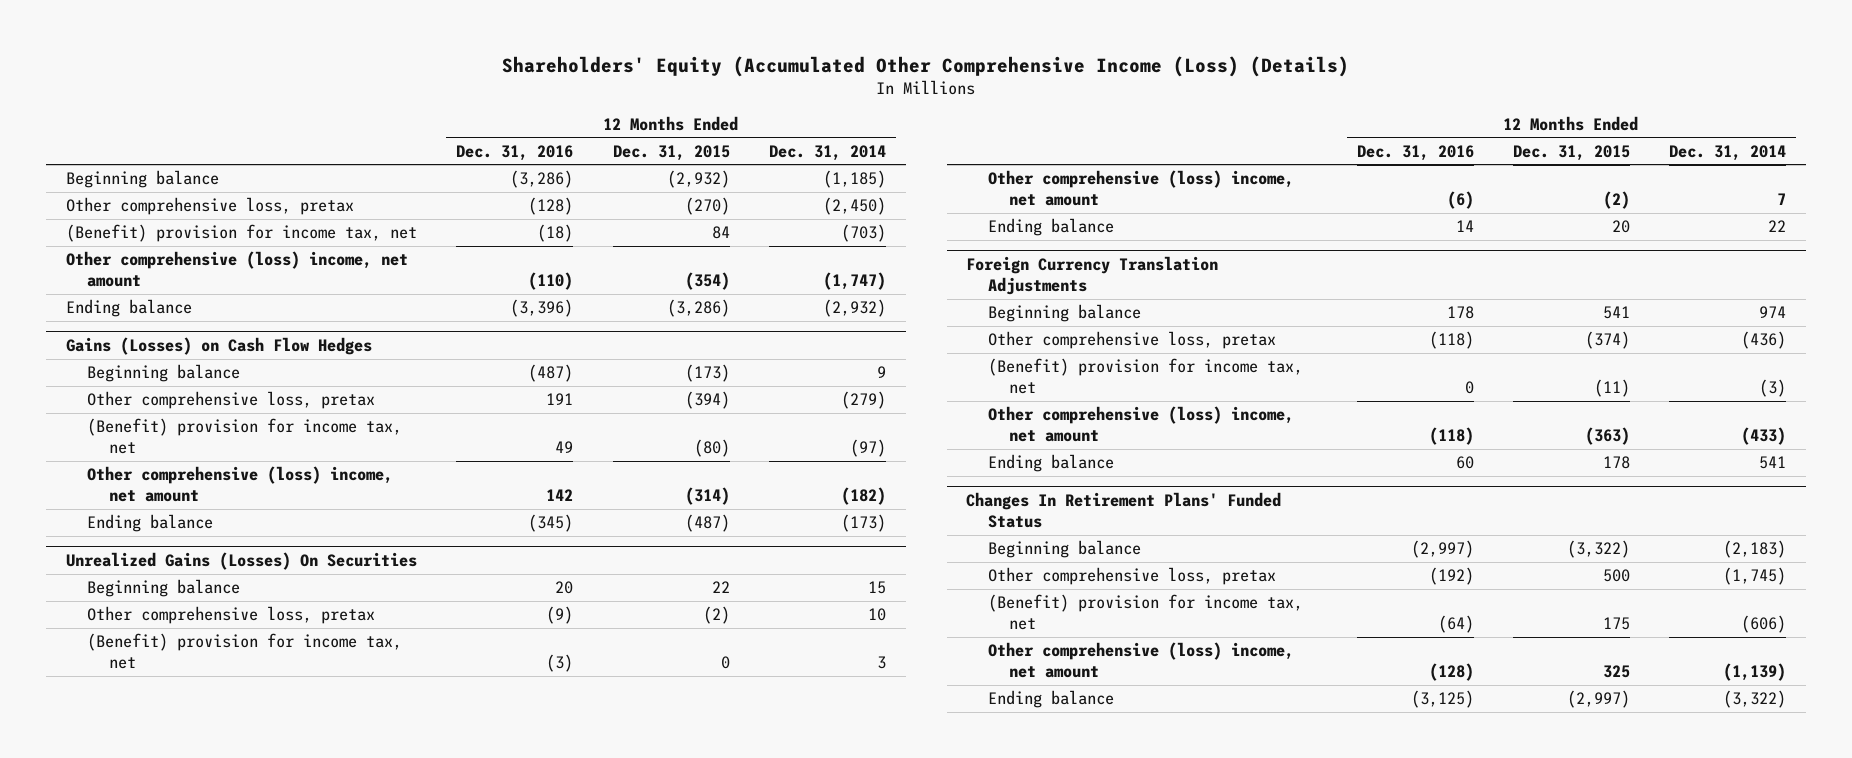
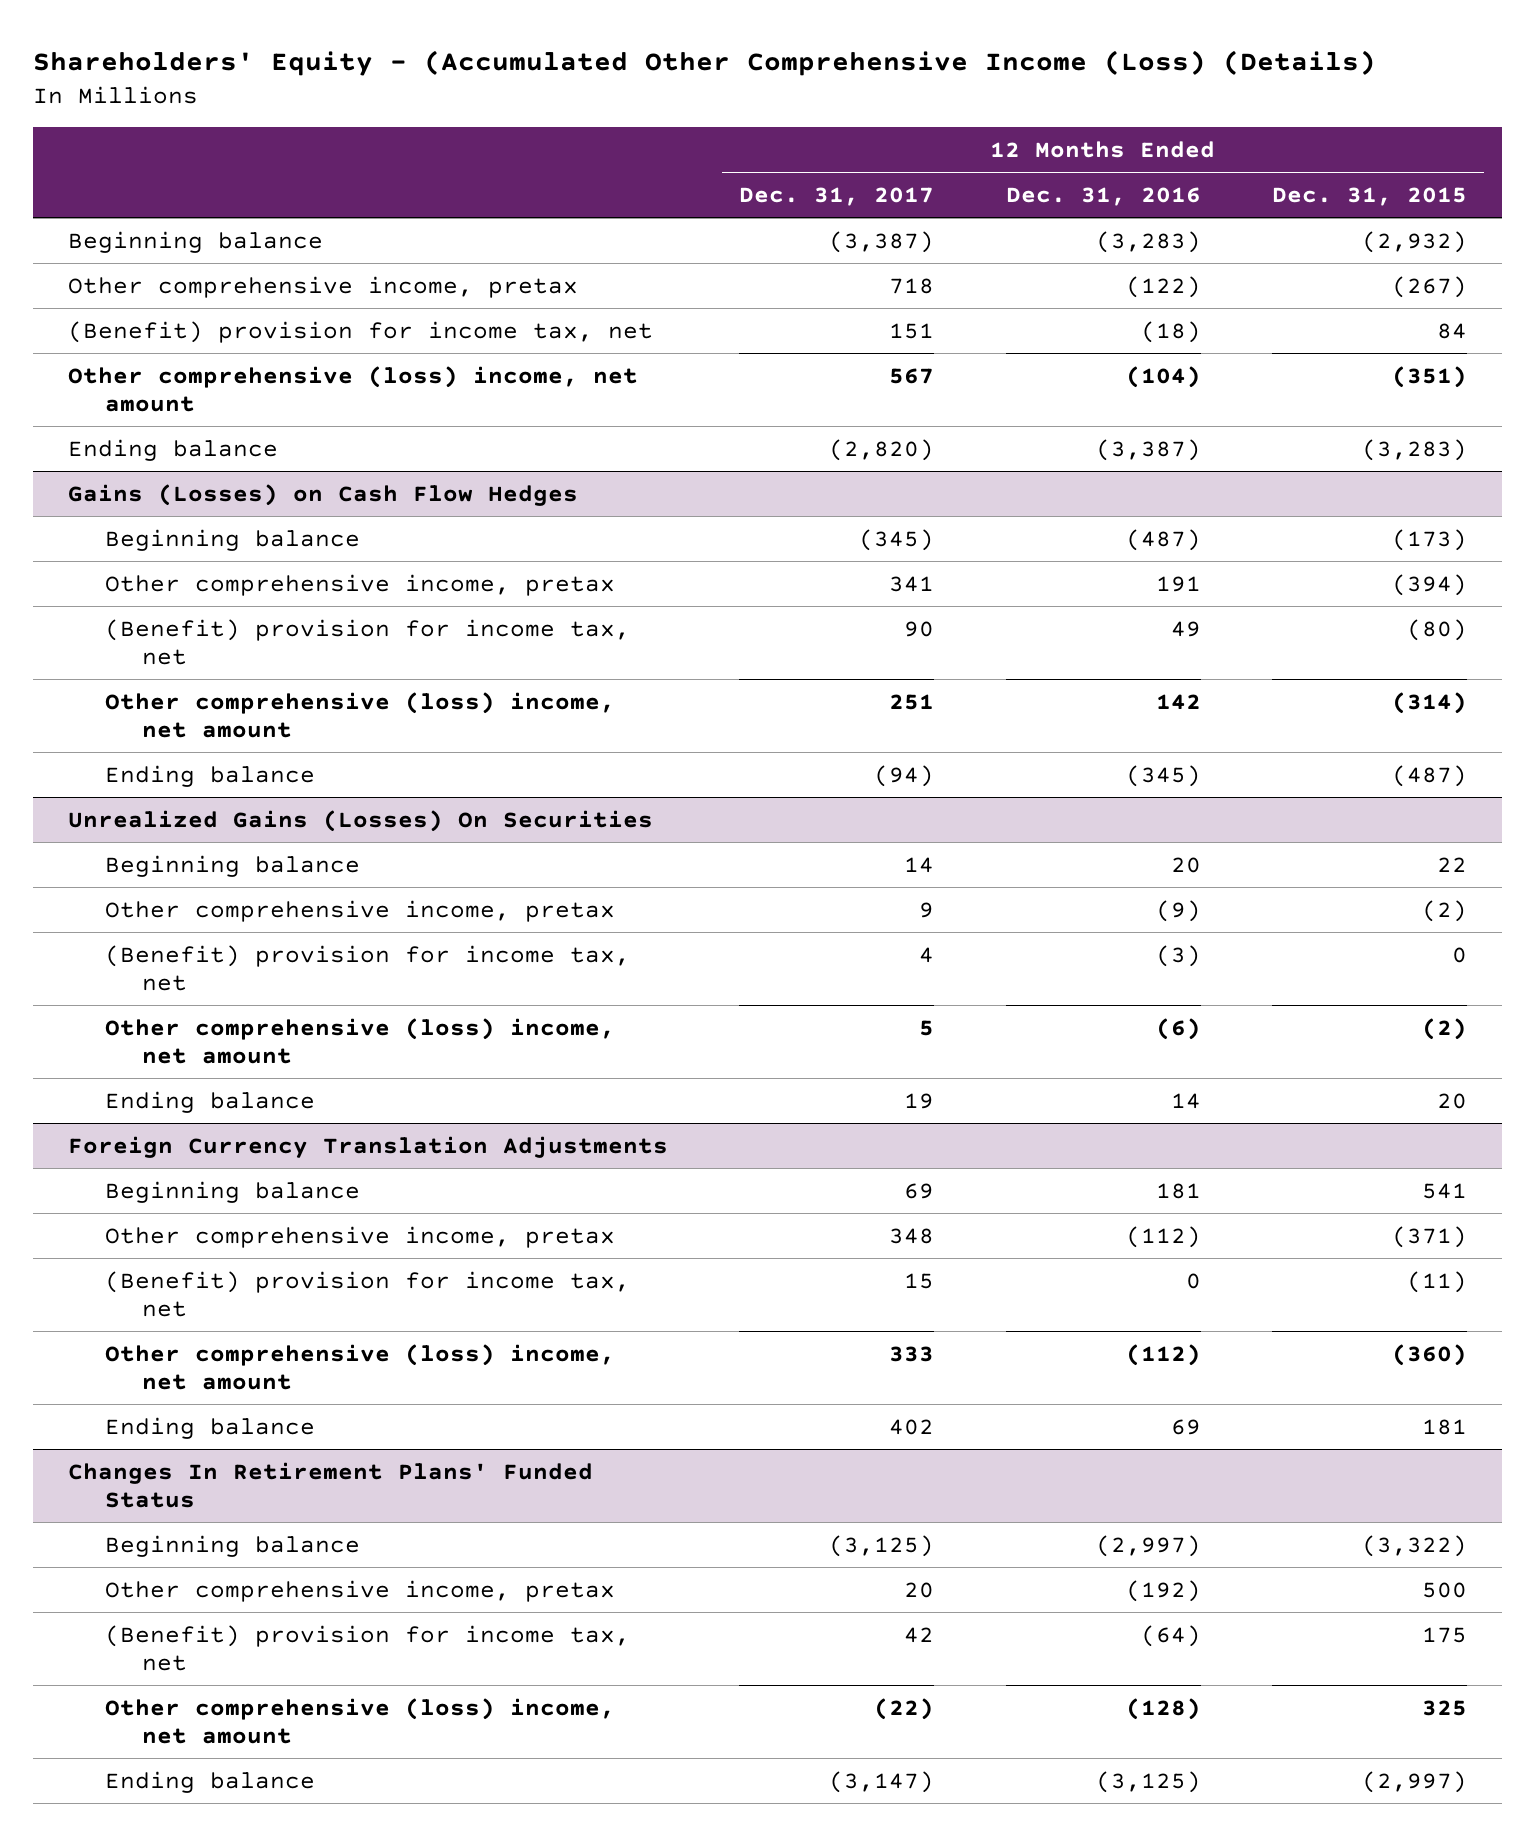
[502,55,1350,77] Shareholders' Equity (Accumulated Other Comprehensive Income (Loss) (Details) -> [32,50,1376,77] Shareholders' Equity - (Accumulated Other Comprehensive Income (Loss) (Details)
[768,144,886,161] Dec. 31, 2014 -> none
none -> [739,186,935,206] Dec. 31, 2017
[510,170,574,189] (3,286) -> [1095,230,1201,253] (3,283)
[65,197,354,216] Other comprehensive loss, pretax -> [68,275,579,298] Other comprehensive income, pretax
[528,197,574,216] (128) -> [1125,275,1201,298] (122)
[684,197,730,216] (270) -> [1391,275,1467,298] (267)
[528,272,574,291] (110) -> [1125,365,1201,388] (104)
[684,272,730,291] (354) -> [1391,365,1467,388] (351)
[510,299,574,318] (3,396) -> [1095,438,1201,461] (3,387)
[666,299,730,318] (3,286) -> [1361,438,1467,461] (3,283)
[87,391,376,410] Other comprehensive loss, pretax -> [105,573,616,596] Other comprehensive income, pretax
[87,606,376,625] Other comprehensive loss, pretax -> [105,899,616,922] Other comprehensive income, pretax
[1446,306,1474,320] 178 -> [1155,1182,1201,1199] 181
[987,331,1276,350] Other comprehensive loss, pretax -> [105,1225,616,1248] Other comprehensive income, pretax
[1428,331,1474,350] (118) -> [1125,1225,1201,1248] (112)
[1584,331,1630,350] (374) -> [1391,1225,1467,1248] (371)
[1428,427,1474,446] (118) -> [1125,1343,1201,1366] (112)
[1584,427,1630,446] (363) -> [1391,1343,1467,1366] (360)
[1455,456,1474,470] 60 -> [1170,1418,1201,1435] 69
[1602,456,1630,470] 178 -> [1421,1418,1467,1435] 181
[987,567,1276,586] Other comprehensive loss, pretax -> [105,1579,616,1602] Other comprehensive income, pretax

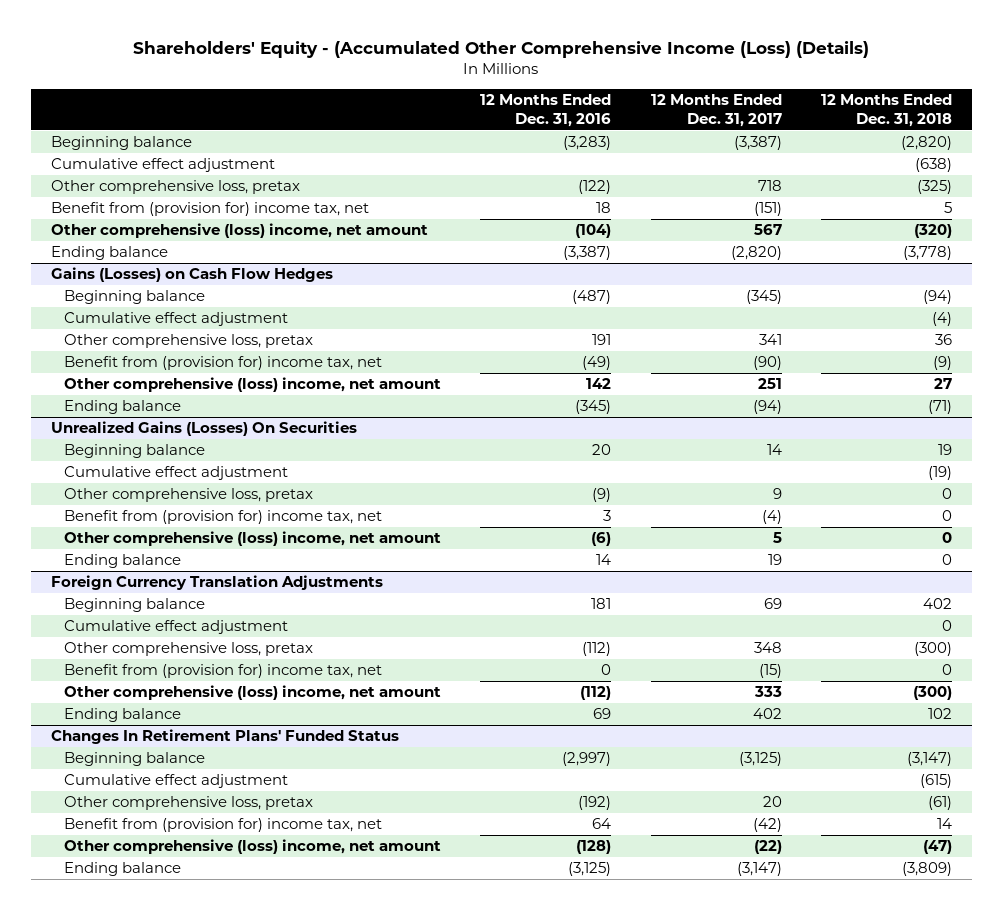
[1271,186,1467,206] Dec. 31, 2015 -> none
none -> [820,94,952,127] 12 Months Ended Dec. 31, 2018
none -> [50,158,275,173] Cumulative effect adjustment
[68,275,579,298] Other comprehensive income, pretax -> [50,180,300,195] Other comprehensive loss, pretax
[68,320,654,343] (Benefit) provision for income tax, net -> [50,202,369,217] Benefit from (provision for) income tax, net
[889,322,935,339] 151 -> [753,202,782,217] (151)
[1140,320,1201,343] (18) -> [596,202,612,214] 18
none -> [63,312,288,327] Cumulative effect adjustment
[105,573,616,596] Other comprehensive income, pretax -> [63,334,313,349] Other comprehensive loss, pretax
[105,618,631,665] (Benefit) provision for income tax, net -> [63,356,382,371] Benefit from (provision for) income tax, net
[904,620,935,637] 90 -> [752,356,782,371] (90)
[1170,620,1201,637] 49 -> [582,356,612,371] (49)
none -> [63,466,288,481] Cumulative effect adjustment
[105,899,616,922] Other comprehensive income, pretax -> [63,488,313,503] Other comprehensive loss, pretax
[105,944,631,991] (Benefit) provision for income tax, net -> [63,510,382,525] Benefit from (provision for) income tax, net
[919,946,935,963] 4 -> [761,510,782,525] (4)
[1155,944,1201,967] (3) -> [603,510,612,522] 3
none -> [63,620,288,635] Cumulative effect adjustment
[105,1225,616,1248] Other comprehensive income, pretax -> [63,642,313,657] Other comprehensive loss, pretax
[105,1270,631,1317] (Benefit) provision for income tax, net -> [63,664,382,679] Benefit from (provision for) income tax, net
[904,1272,935,1289] 15 -> [758,664,782,679] (15)
none -> [63,774,288,789] Cumulative effect adjustment
[105,1579,616,1602] Other comprehensive income, pretax -> [63,796,313,811] Other comprehensive loss, pretax
[105,1624,631,1671] (Benefit) provision for income tax, net -> [63,818,382,833] Benefit from (provision for) income tax, net
[904,1626,935,1643] 42 -> [752,818,782,833] (42)
[1140,1624,1201,1647] (64) -> [592,818,612,830] 64

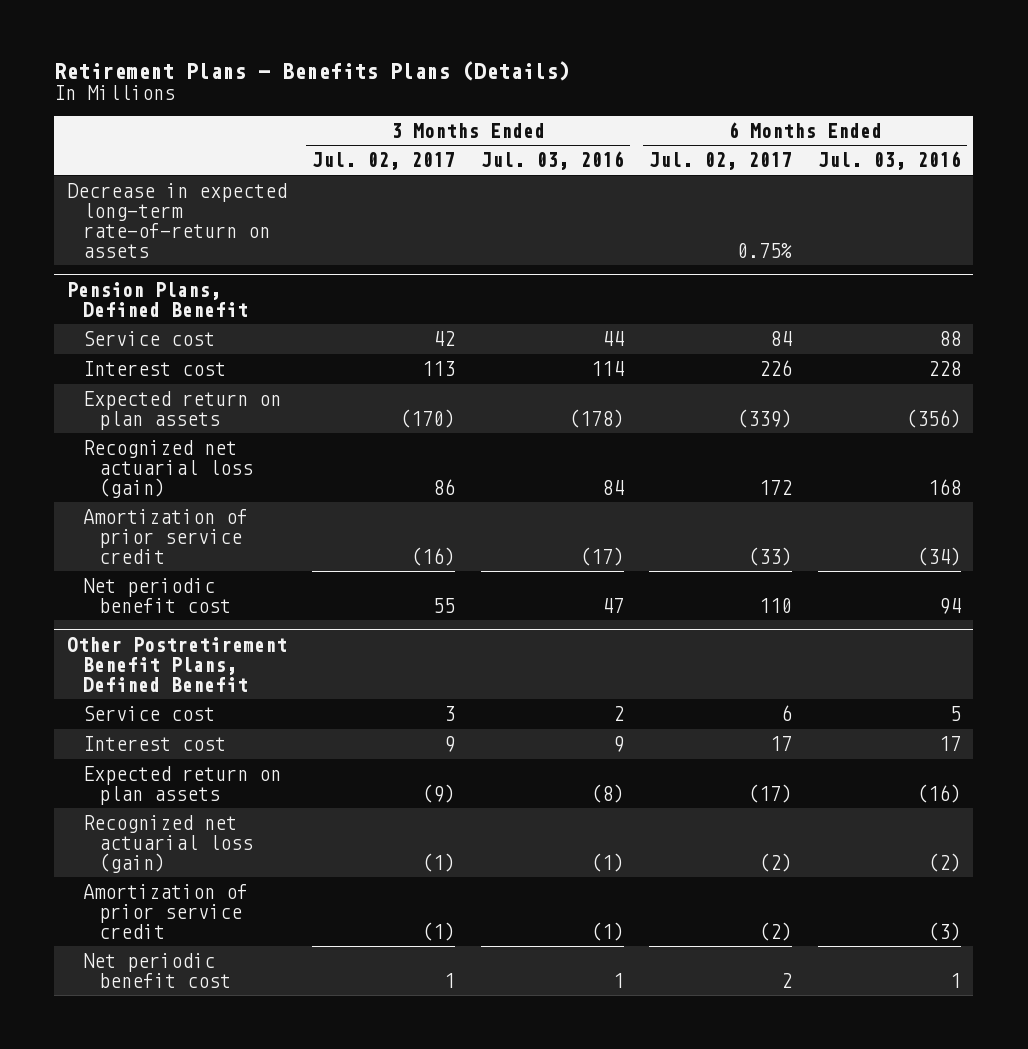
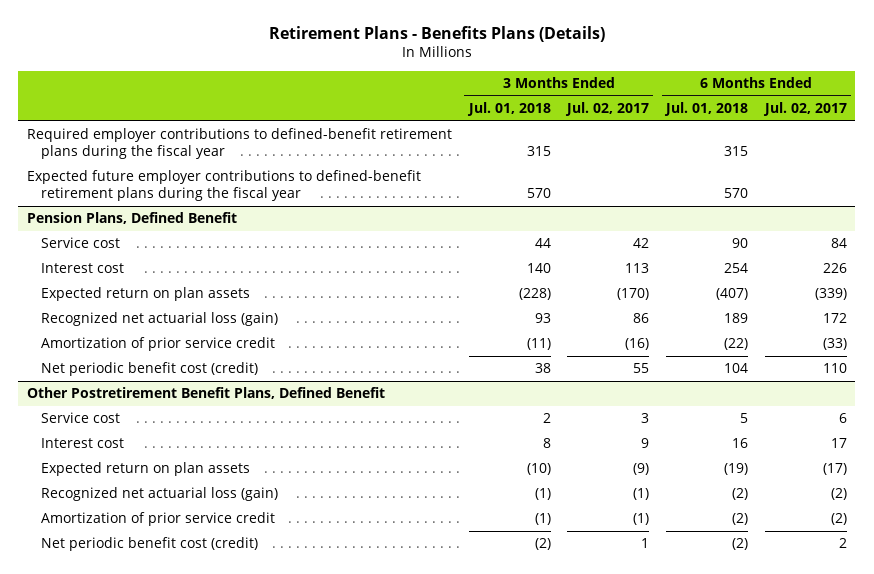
[480,151,624,171] Jul. 03, 2016 -> none
[817,151,961,171] Jul. 03, 2016 -> none
none -> [466,101,551,116] Jul. 01, 2018
none -> [664,101,749,116] Jul. 01, 2018
[66,183,287,258] Decrease in expected long-term rate-of-return on assets -> none
none -> [26,128,452,160] Required employer contributions to defined-benefit retirement plans during the fiscal year
none -> [26,170,421,202] Expected future employer contributions to defined-benefit retirement plans during the fiscal year
[83,578,232,613] Net periodic benefit cost -> [41,362,259,377] Net periodic benefit cost (credit)
[83,953,232,988] Net periodic benefit cost -> [41,537,259,552] Net periodic benefit cost (credit)

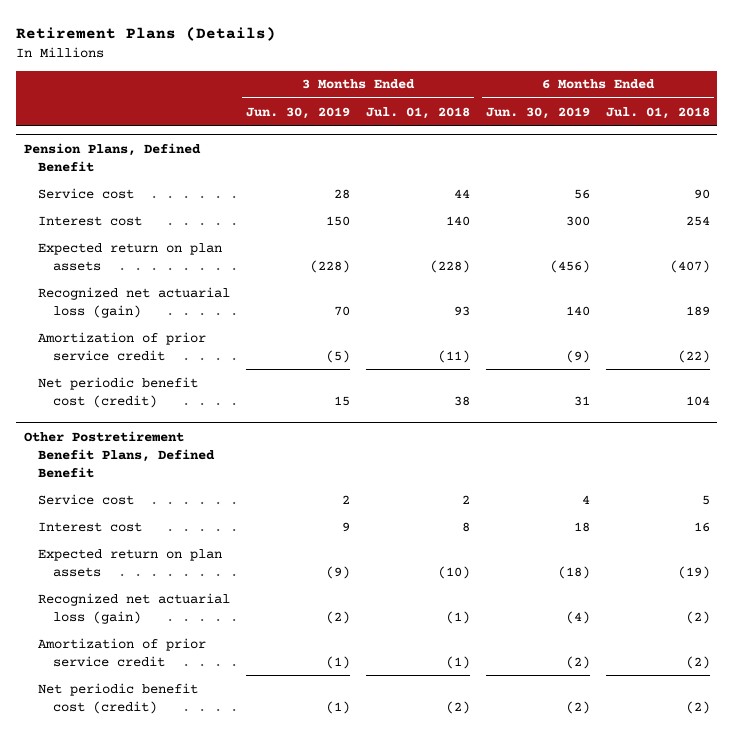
[268,26,605,43] Retirement Plans - Benefits Plans (Details) -> [15,26,276,41] Retirement Plans (Details)
[565,101,650,116] Jul. 02, 2017 -> none
[762,101,847,116] Jul. 02, 2017 -> none
none -> [246,106,351,119] Jun. 30, 2019
none -> [485,106,590,119] Jun. 30, 2019
[26,128,452,160] Required employer contributions to defined-benefit retirement plans during the fiscal year -> none
[26,170,421,202] Expected future employer contributions to defined-benefit retirement plans during the fiscal year -> none

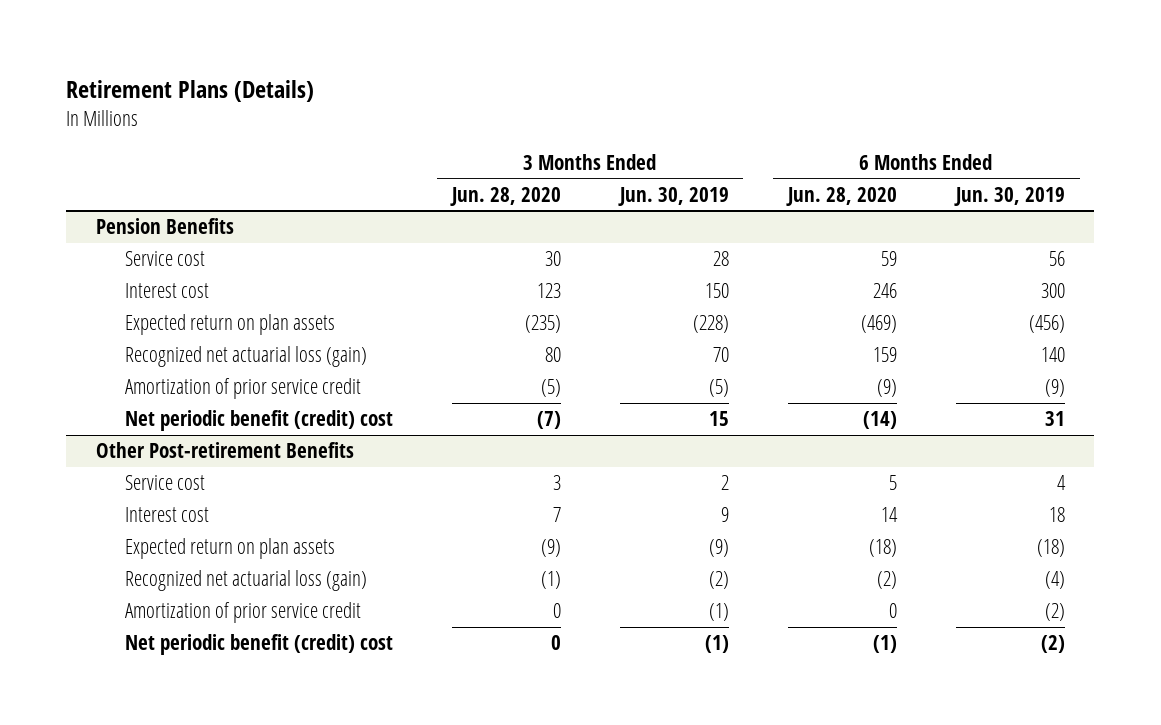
[366,106,471,119] Jul. 01, 2018 -> none
[605,106,710,119] Jul. 01, 2018 -> none
none -> [449,186,561,206] Jun. 28, 2020
none -> [785,186,897,206] Jun. 28, 2020
[23,142,201,172] Pension Plans, Defined Benefit -> [95,218,234,235] Pension Benefits
[38,376,199,408] Net periodic benefit cost (credit) -> [124,410,393,432] Net periodic benefit (credit) cost
[23,430,216,478] Other Postretirement Benefit Plans, Defined Benefit -> [95,442,354,459] Other Post-retirement Benefits
[38,682,199,714] Net periodic benefit cost (credit) -> [124,634,393,656] Net periodic benefit (credit) cost

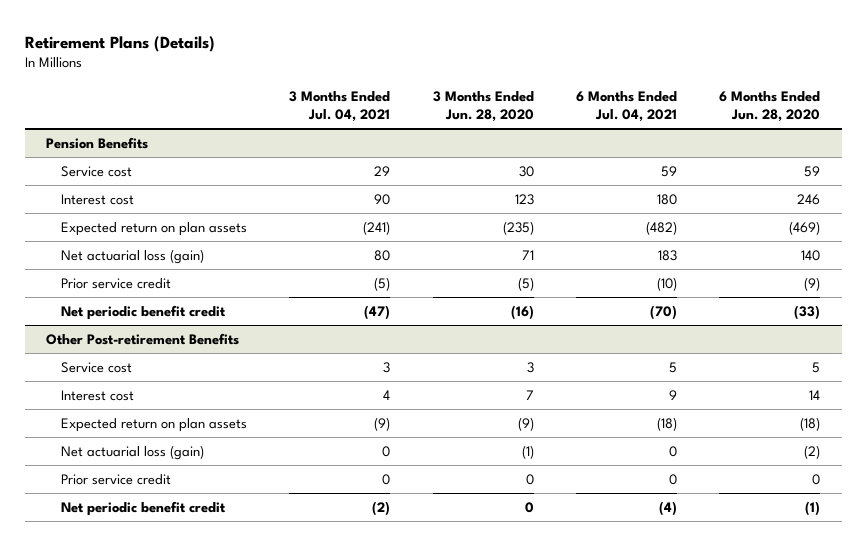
[617,186,729,206] Jun. 30, 2019 -> none
[953,186,1065,206] Jun. 30, 2019 -> none
none -> [289,90,391,122] 3 Months Ended Jul. 04, 2021
none -> [576,90,678,122] 6 Months Ended Jul. 04, 2021
[124,346,367,368] Recognized net actuarial loss (gain) -> [60,248,204,264] Net actuarial loss (gain)
[544,347,561,363] 80 -> [521,249,534,260] 71
[872,347,897,363] 159 -> [801,249,821,261] 140
[124,378,361,400] Amortization of prior service credit -> [60,277,171,289] Prior service credit
[124,410,393,432] Net periodic benefit (credit) cost -> [60,304,226,320] Net periodic benefit credit
[536,411,561,430] (7) -> [510,304,534,320] (16)
[862,411,897,430] (14) -> [794,304,821,320] (33)
[124,570,367,592] Recognized net actuarial loss (gain) -> [60,444,204,460] Net actuarial loss (gain)
[124,602,361,624] Amortization of prior service credit -> [60,473,171,485] Prior service credit
[124,634,393,656] Net periodic benefit (credit) cost -> [60,500,226,516] Net periodic benefit credit

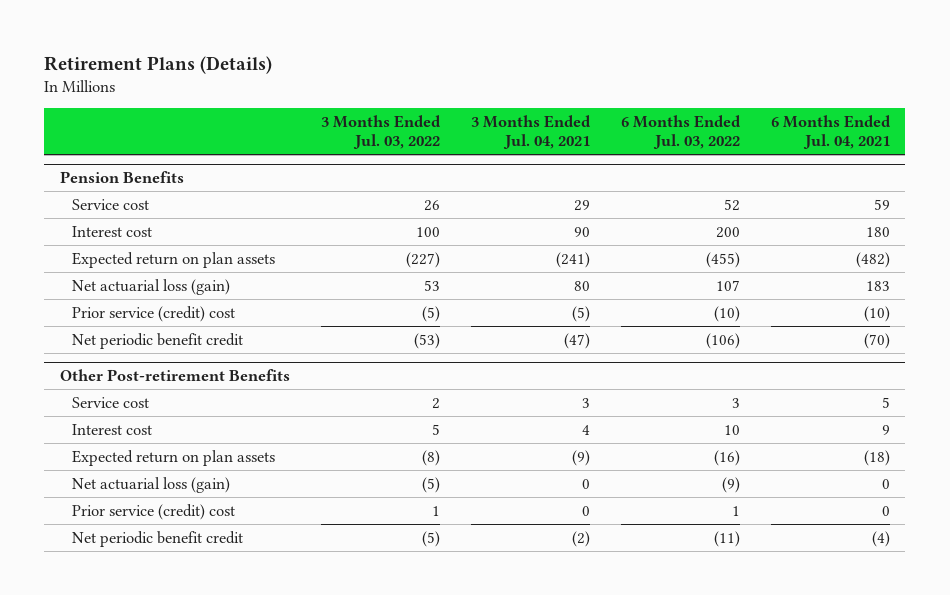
[432,90,534,122] 3 Months Ended Jun. 28, 2020 -> none
[719,90,821,122] 6 Months Ended Jun. 28, 2020 -> none
none -> [320,114,441,149] 3 Months Ended Jul. 03, 2022
none -> [620,114,741,149] 6 Months Ended Jul. 03, 2022
[60,277,171,289] Prior service credit -> [71,305,235,322] Prior service (credit) cost
[60,473,171,485] Prior service credit -> [71,503,235,520] Prior service (credit) cost

